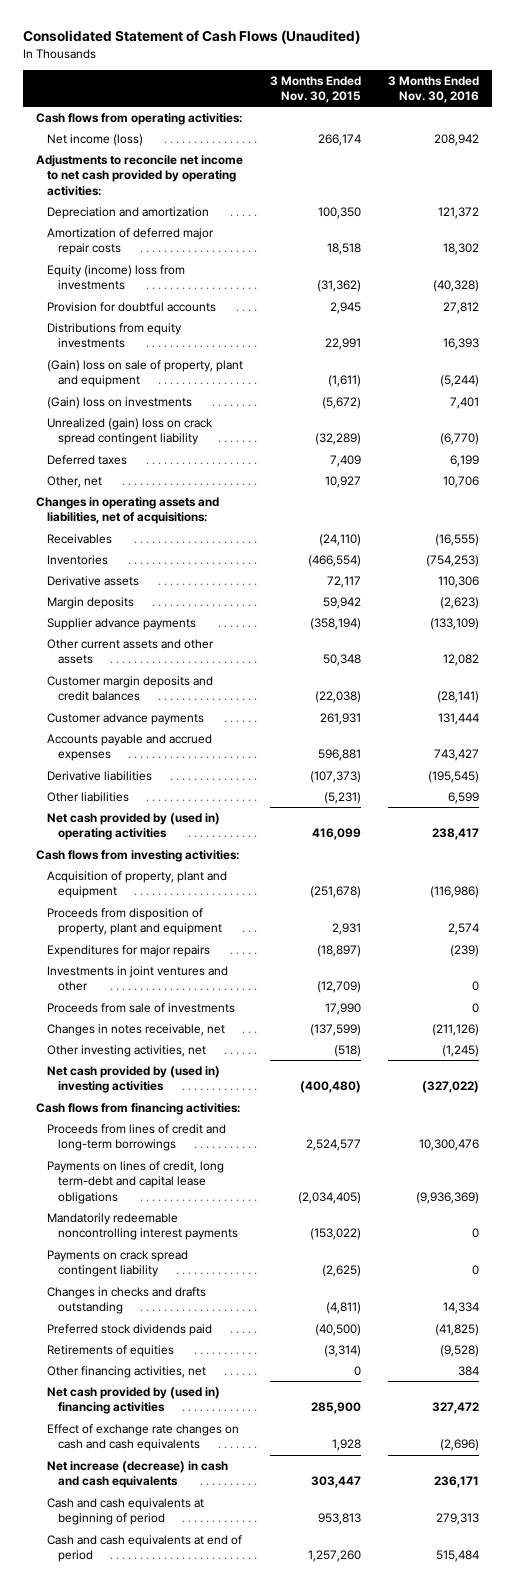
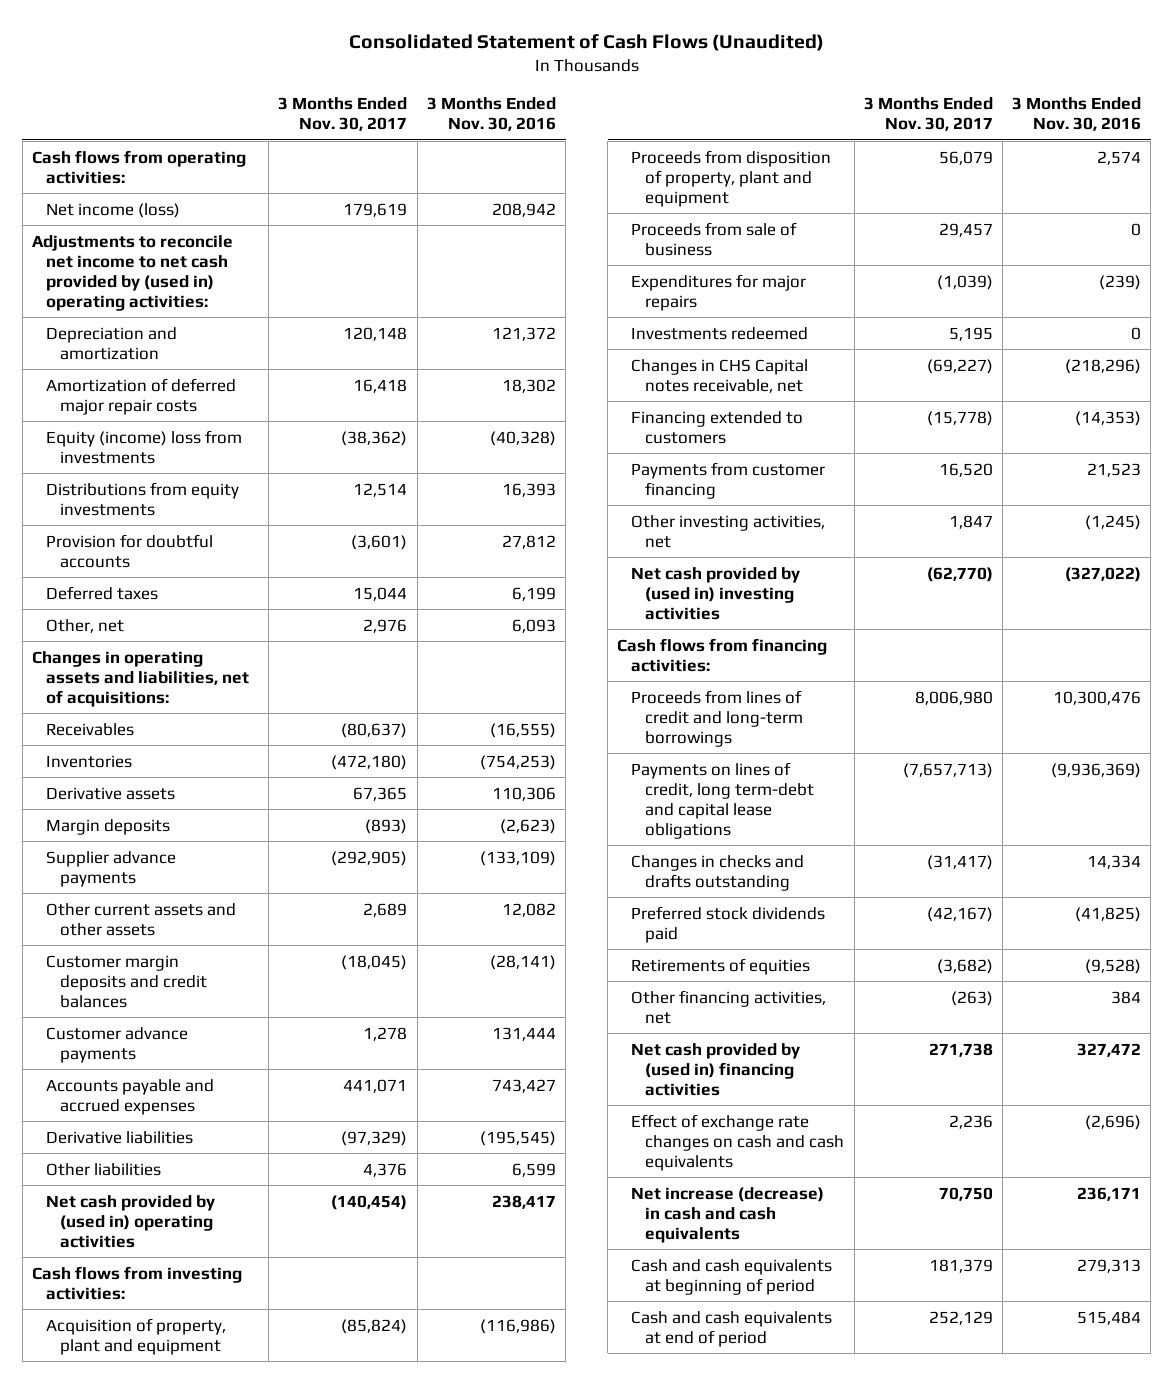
[270,75,362,103] 3 Months Ended Nov. 30, 2015 -> none
none -> [278,97,408,132] 3 Months Ended Nov. 30, 2017
[36,154,244,196] Adjustments to reconcile net income to net cash provided by operating activities: -> [31,234,233,311] Adjustments to reconcile net income to net cash provided by (used in) operating activities:
[46,359,243,388] (Gain) loss on sale of property, plant and equipment -> none
[46,396,192,409] (Gain) loss on investments -> none
[46,417,213,446] Unrealized (gain) loss on crack spread contingent liability -> none
[46,301,216,312] Provision for doubtful accounts -> [45,533,213,568] Provision for doubtful accounts
[442,475,479,488] 10,706 -> [511,618,556,633] 6,093
none -> [631,221,798,256] Proceeds from sale of business
[46,965,228,992] Investments in joint ventures and other -> none
[46,1002,235,1013] Proceeds from sale of investments -> none
none -> [631,326,809,340] Investments redeemed
[46,1023,225,1036] Changes in notes receivable, net -> [631,358,809,393] Changes in CHS Capital notes receivable, net
[431,1023,479,1036] (211,126) -> [1065,358,1142,374] (218,296)
none -> [631,410,804,444] Financing extended to customers
none -> [631,461,826,499] Payments from customer financing
[46,1212,238,1241] Mandatorily redeemable noncontrolling interest payments -> none
[46,1249,188,1278] Payments on crack spread contingent liability -> none

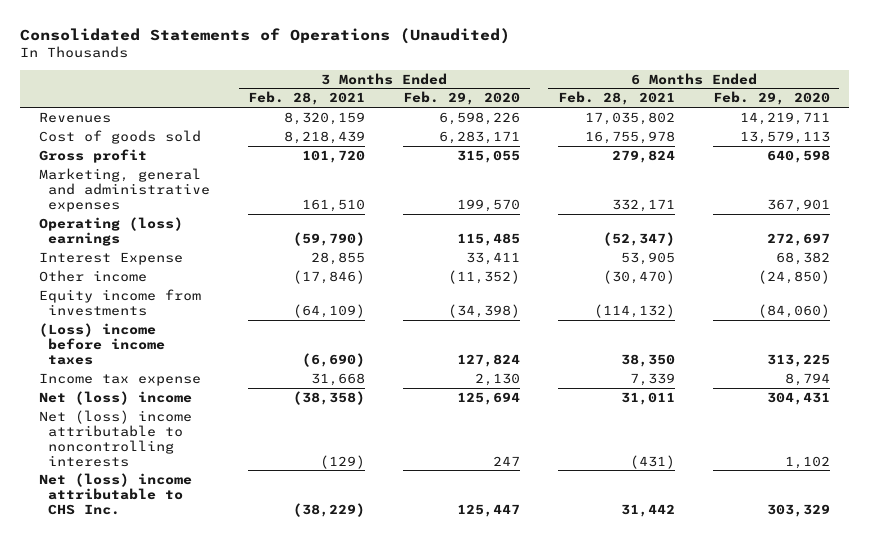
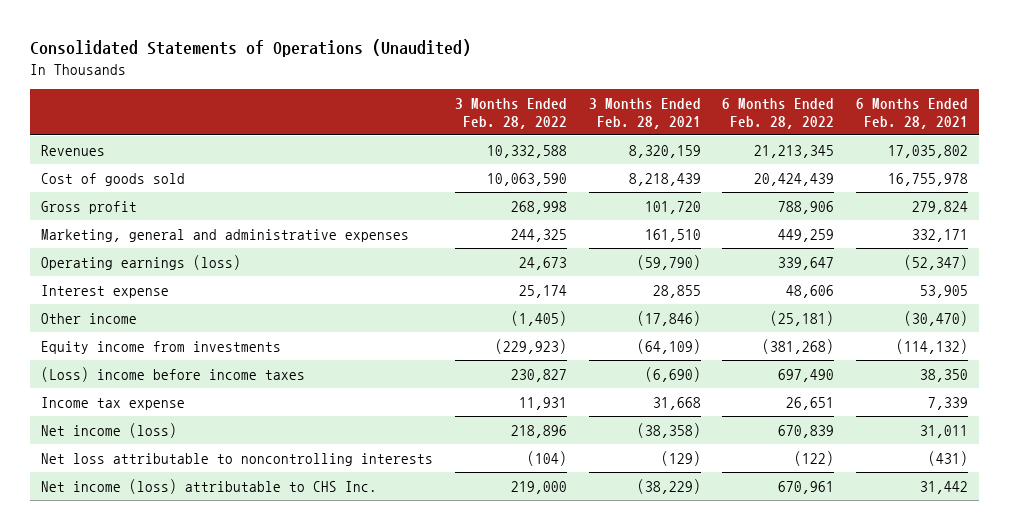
[403,91,521,106] Feb. 29, 2020 -> none
[712,91,830,106] Feb. 29, 2020 -> none
none -> [454,97,567,129] 3 Months Ended Feb. 28, 2022
none -> [722,97,835,129] 6 Months Ended Feb. 28, 2022
[38,216,183,246] Operating (loss) earnings -> [40,254,241,270] Operating earnings (loss)
[38,251,183,265] Interest Expense -> [40,284,169,298] Interest expense
[38,390,192,405] Net (loss) income -> [40,422,177,438] Net income (loss)
[38,409,192,467] Net (loss) income attributable to noncontrolling interests -> [40,452,433,466] Net loss attributable to noncontrolling interests
[38,472,192,515] Net (loss) income attributable to CHS Inc. -> [40,478,377,494] Net income (loss) attributable to CHS Inc.

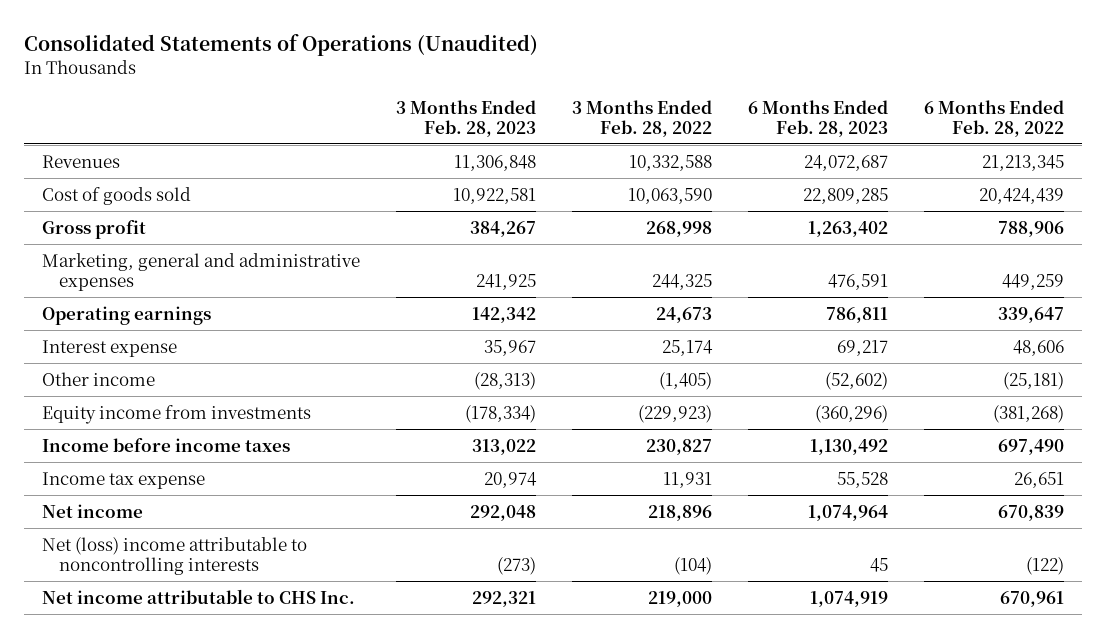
[588,97,701,129] 3 Months Ended Feb. 28, 2021 -> none
[856,97,969,129] 6 Months Ended Feb. 28, 2021 -> none
none -> [396,99,537,137] 3 Months Ended Feb. 28, 2023
none -> [748,99,889,137] 6 Months Ended Feb. 28, 2023
[40,254,241,270] Operating earnings (loss) -> [42,305,212,325] Operating earnings
[40,366,305,382] (Loss) income before income taxes -> [42,437,291,452] Income before income taxes
[40,422,177,438] Net income (loss) -> [42,503,144,518] Net income
[40,452,433,466] Net loss attributable to noncontrolling interests -> [42,536,308,575] Net (loss) income attributable to noncontrolling interests
[40,478,377,494] Net income (loss) attributable to CHS Inc. -> [42,588,356,604] Net income attributable to CHS Inc.

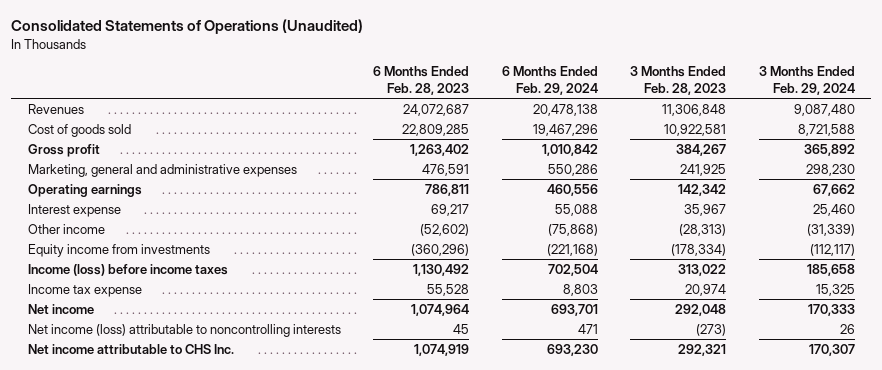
[572,99,713,137] 3 Months Ended Feb. 28, 2022 -> none
[924,99,1065,137] 6 Months Ended Feb. 28, 2022 -> none
none -> [501,66,598,95] 6 Months Ended Feb. 29, 2024
none -> [758,66,855,95] 3 Months Ended Feb. 29, 2024
[42,437,291,452] Income before income taxes -> [27,263,228,276] Income (loss) before income taxes
[42,536,308,575] Net (loss) income attributable to noncontrolling interests -> [27,323,341,337] Net income (loss) attributable to noncontrolling interests

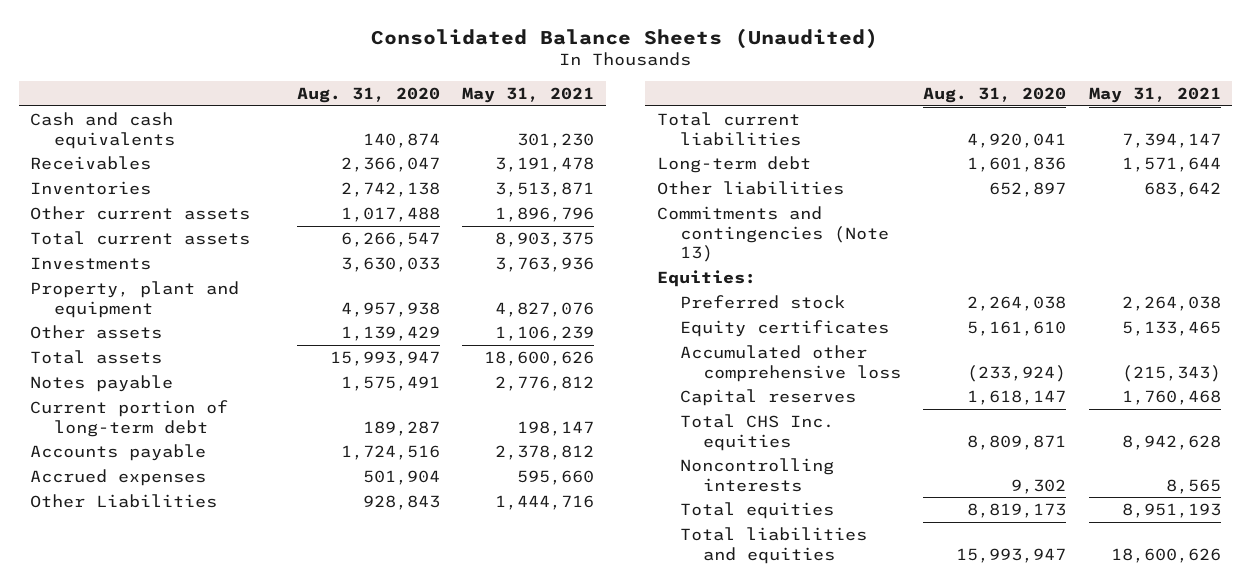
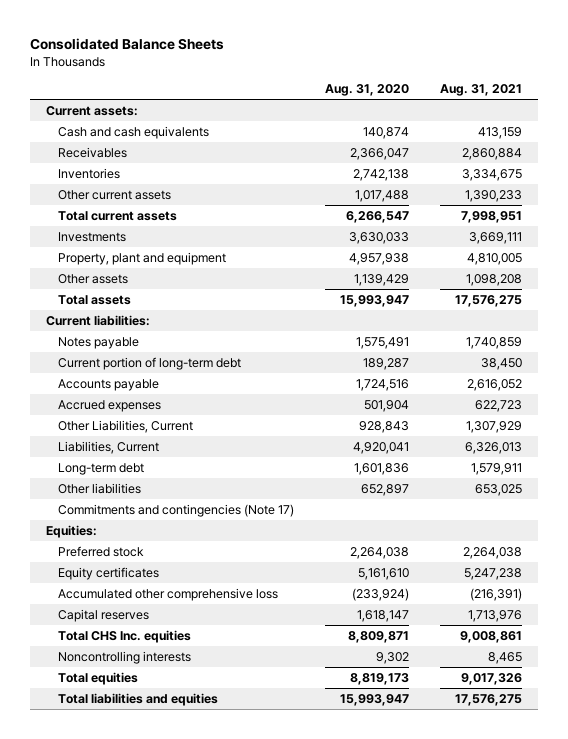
[371,27,879,49] Consolidated Balance Sheets (Unaudited) -> [30,38,225,51] Consolidated Balance Sheets
[462,87,595,104] May 31, 2021 -> none
none -> [440,84,523,97] Aug. 31, 2021
none -> [45,105,138,116] Current assets:
none -> [45,314,150,326] Current liabilities:
[30,493,218,508] Other Liabilities -> [58,419,194,433] Other Liabilities, Current
[656,111,801,146] Total current liabilities -> [58,440,160,454] Liabilities, Current
[656,205,889,263] Commitments and contingencies (Note 13) -> [58,503,295,517] Commitments and contingencies (Note 17)

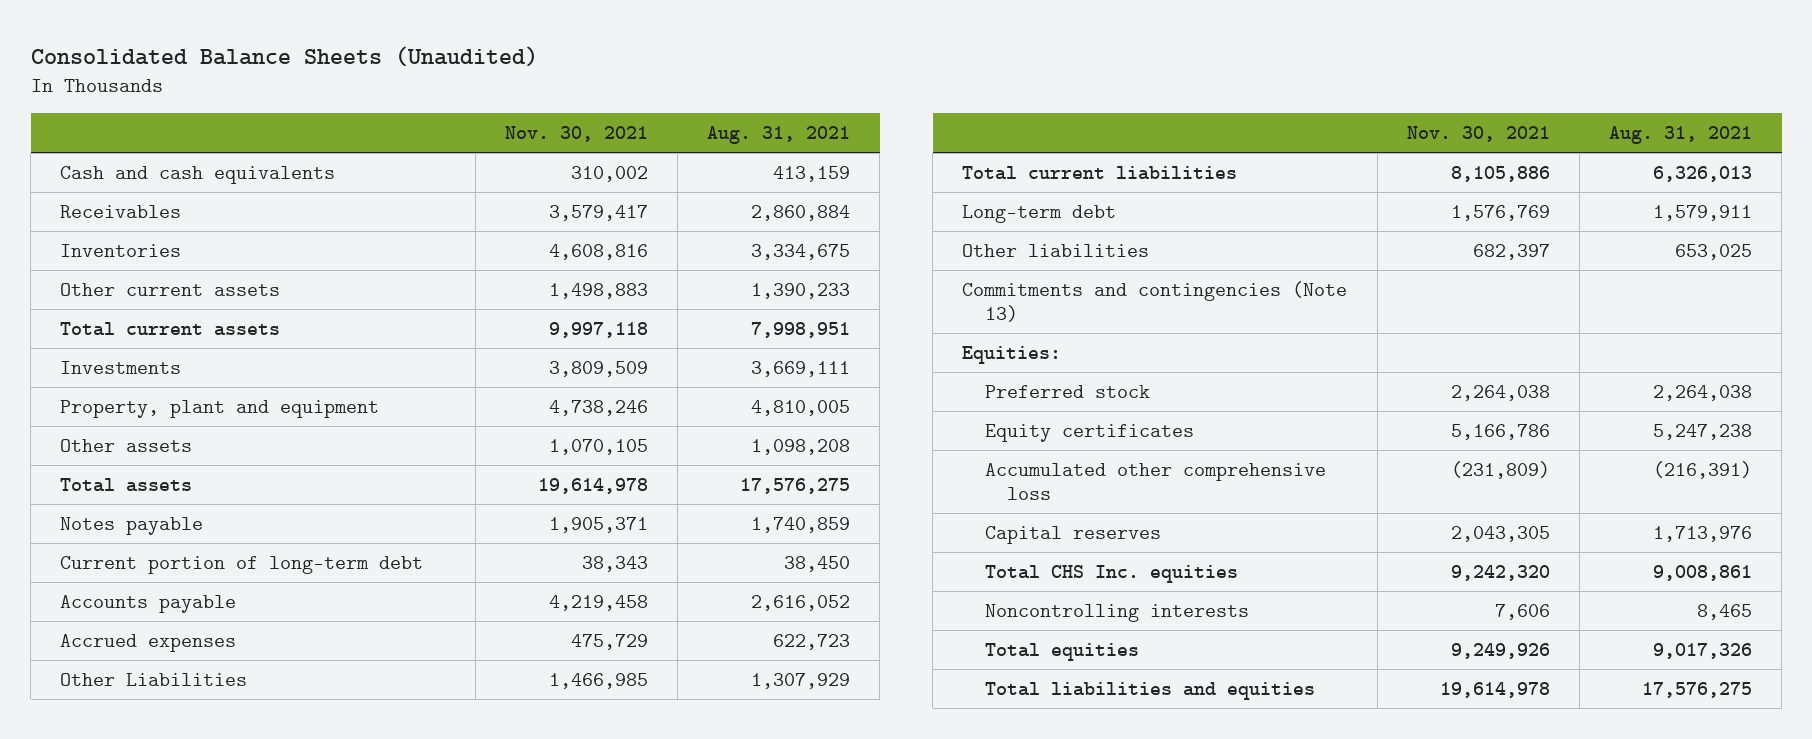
[30,38,225,51] Consolidated Balance Sheets -> [30,45,538,67] Consolidated Balance Sheets (Unaudited)
[325,84,410,97] Aug. 31, 2020 -> none
none -> [504,126,648,143] Nov. 30, 2021
[45,105,138,116] Current assets: -> none
[45,314,150,326] Current liabilities: -> none
[58,419,194,433] Other Liabilities, Current -> [60,672,248,686] Other Liabilities
[58,440,160,454] Liabilities, Current -> [962,165,1238,180] Total current liabilities
[58,503,295,517] Commitments and contingencies (Note 17) -> [962,280,1348,323] Commitments and contingencies (Note 13)

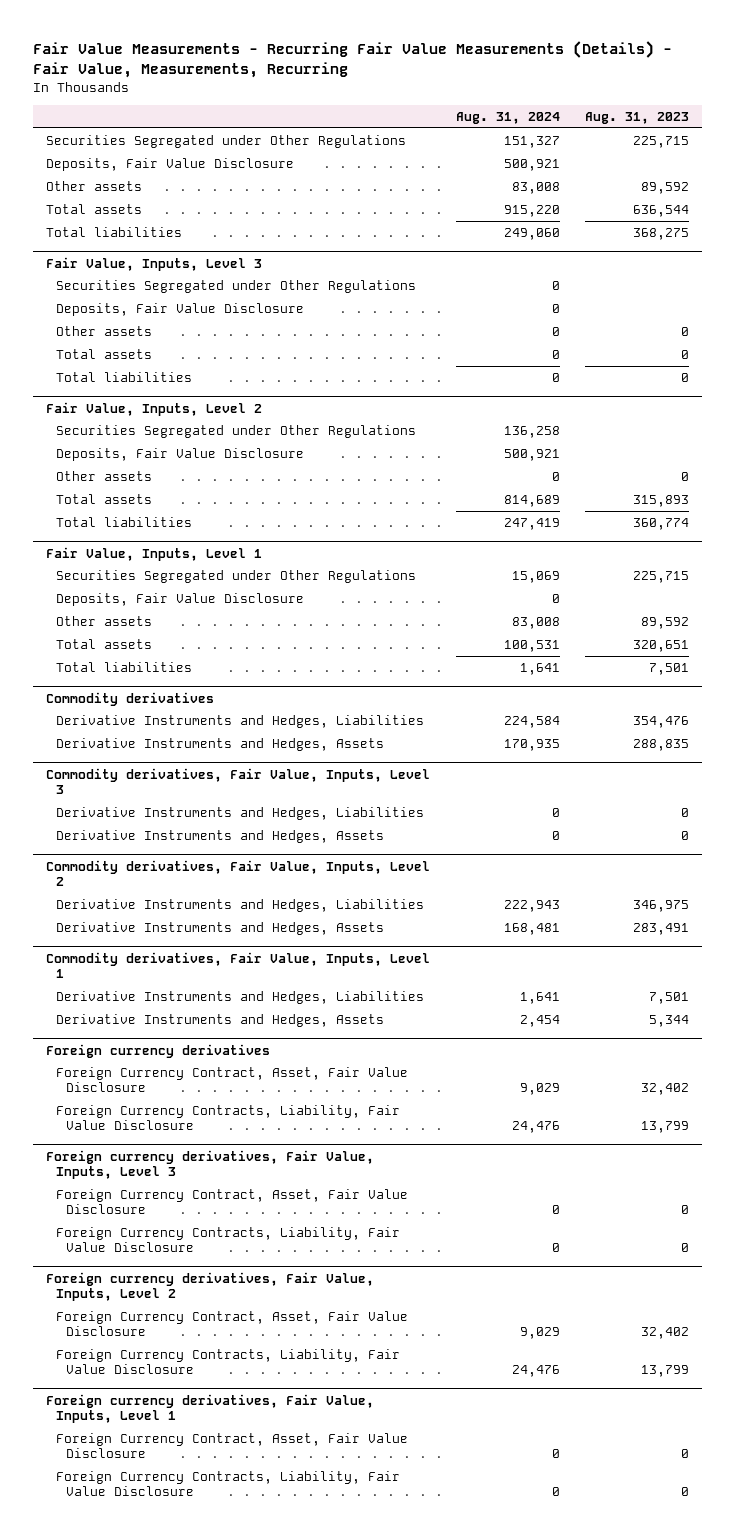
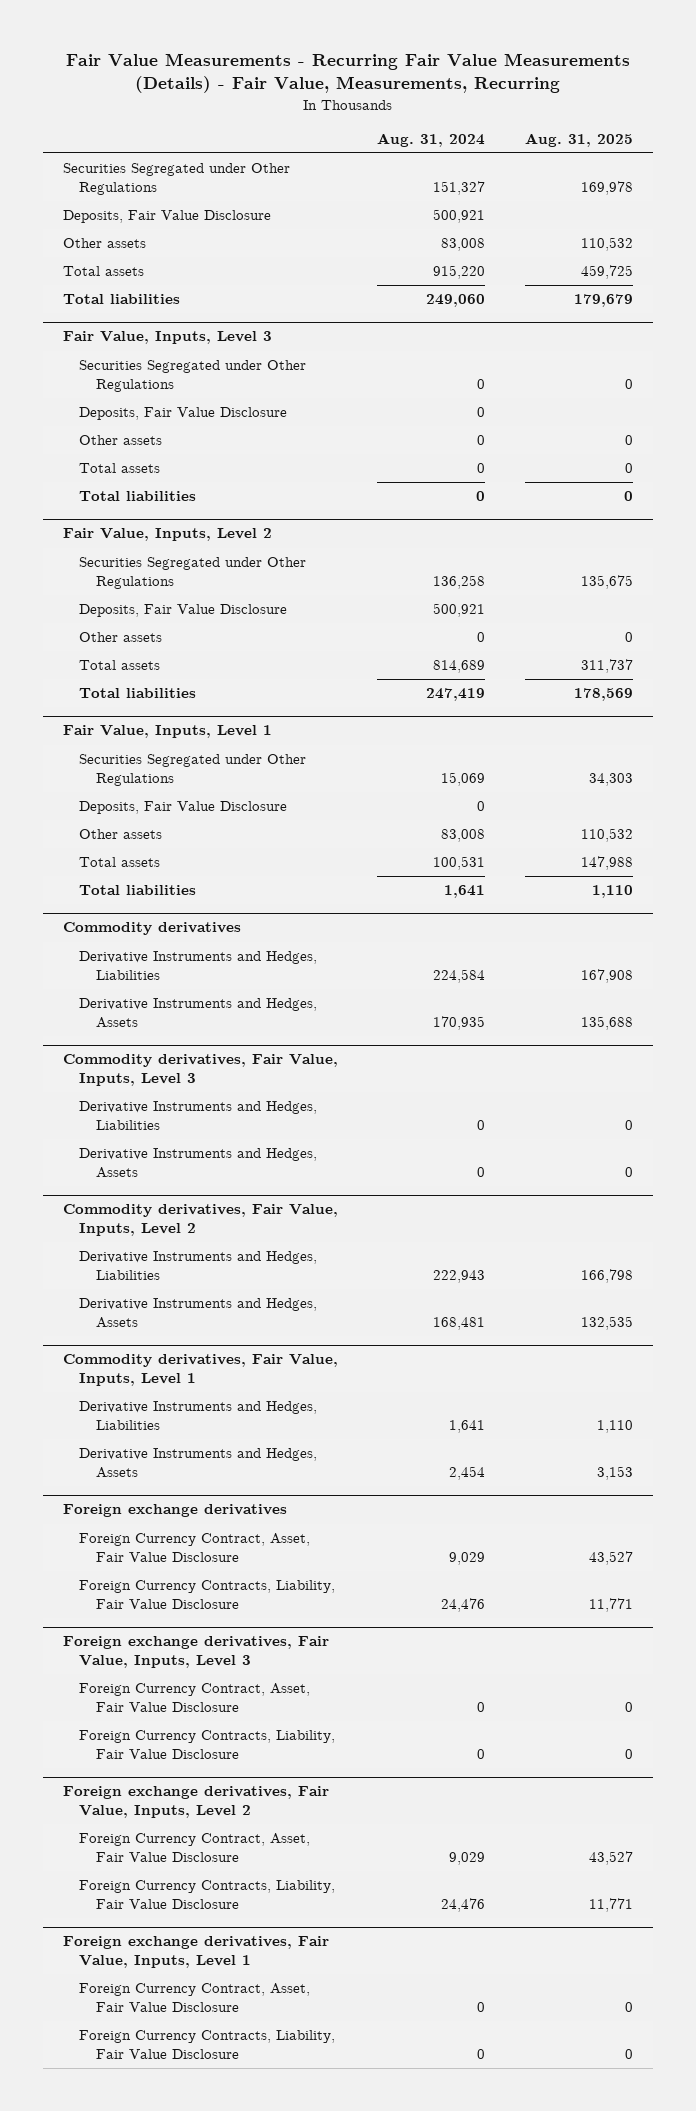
[585,112,690,125] Aug. 31, 2023 -> none
none -> [524,132,633,147] Aug. 31, 2025
[46,1043,271,1058] Foreign currency derivatives -> [62,1504,287,1518] Foreign exchange derivatives
[46,1149,375,1180] Foreign currency derivatives, Fair Value, Inputs, Level 3 -> [62,1636,329,1668] Foreign exchange derivatives, Fair Value, Inputs, Level 3
[46,1271,375,1302] Foreign currency derivatives, Fair Value, Inputs, Level 2 -> [62,1786,329,1818] Foreign exchange derivatives, Fair Value, Inputs, Level 2
[46,1393,375,1424] Foreign currency derivatives, Fair Value, Inputs, Level 1 -> [62,1936,329,1968] Foreign exchange derivatives, Fair Value, Inputs, Level 1

